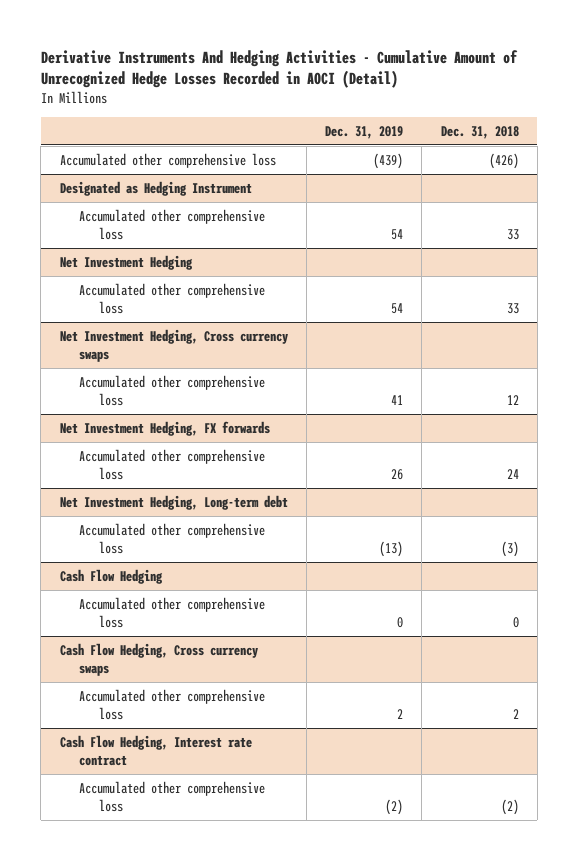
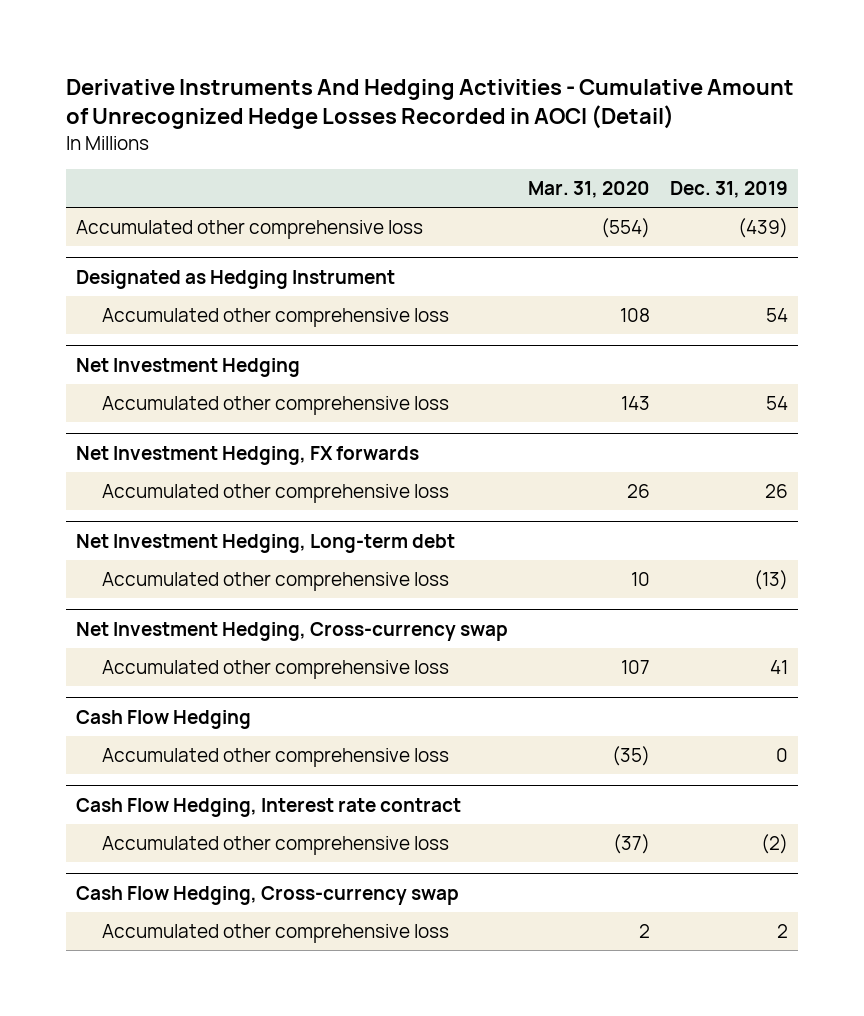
[440,125,519,139] Dec. 31, 2018 -> none
none -> [527,181,650,199] Mar. 31, 2020
[59,328,288,362] Net Investment Hedging, Cross currency swaps -> none
[79,374,266,406] Accumulated other comprehensive loss -> none
none -> [75,621,508,641] Net Investment Hedging, Cross-currency swap
none -> [102,659,450,679] Accumulated other comprehensive loss
[59,642,258,676] Cash Flow Hedging, Cross currency swaps -> none
[79,688,266,720] Accumulated other comprehensive loss -> none
none -> [75,885,459,905] Cash Flow Hedging, Cross-currency swap
none -> [102,923,450,943] Accumulated other comprehensive loss

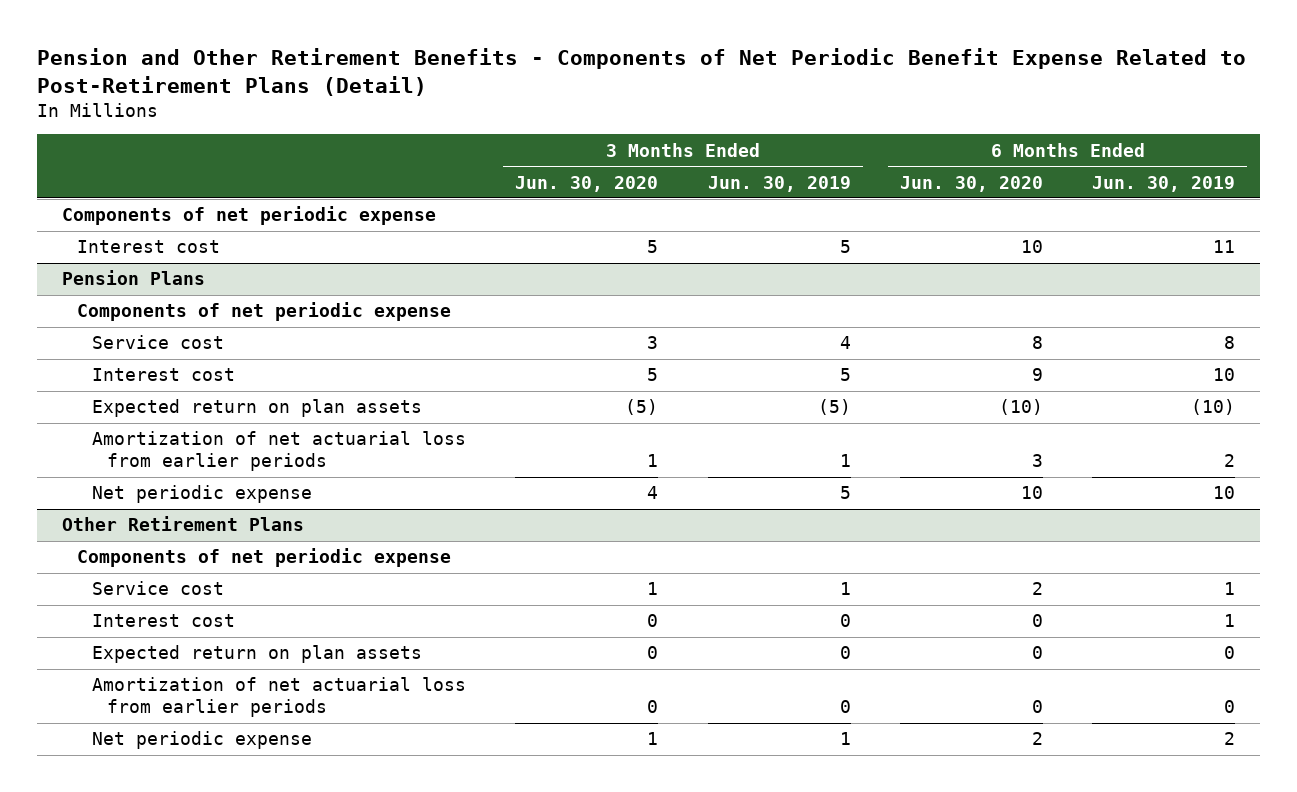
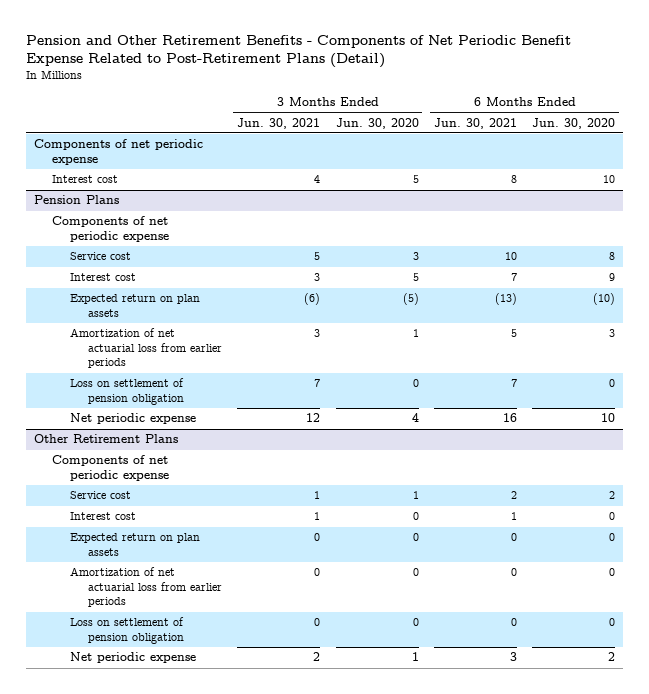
[707,175,851,192] Jun. 30, 2019 -> none
[1092,175,1236,192] Jun. 30, 2019 -> none
none -> [237,117,321,129] Jun. 30, 2021
none -> [433,117,517,129] Jun. 30, 2021
none -> [69,378,184,405] Loss on settlement of pension obligation
none -> [69,617,184,644] Loss on settlement of pension obligation

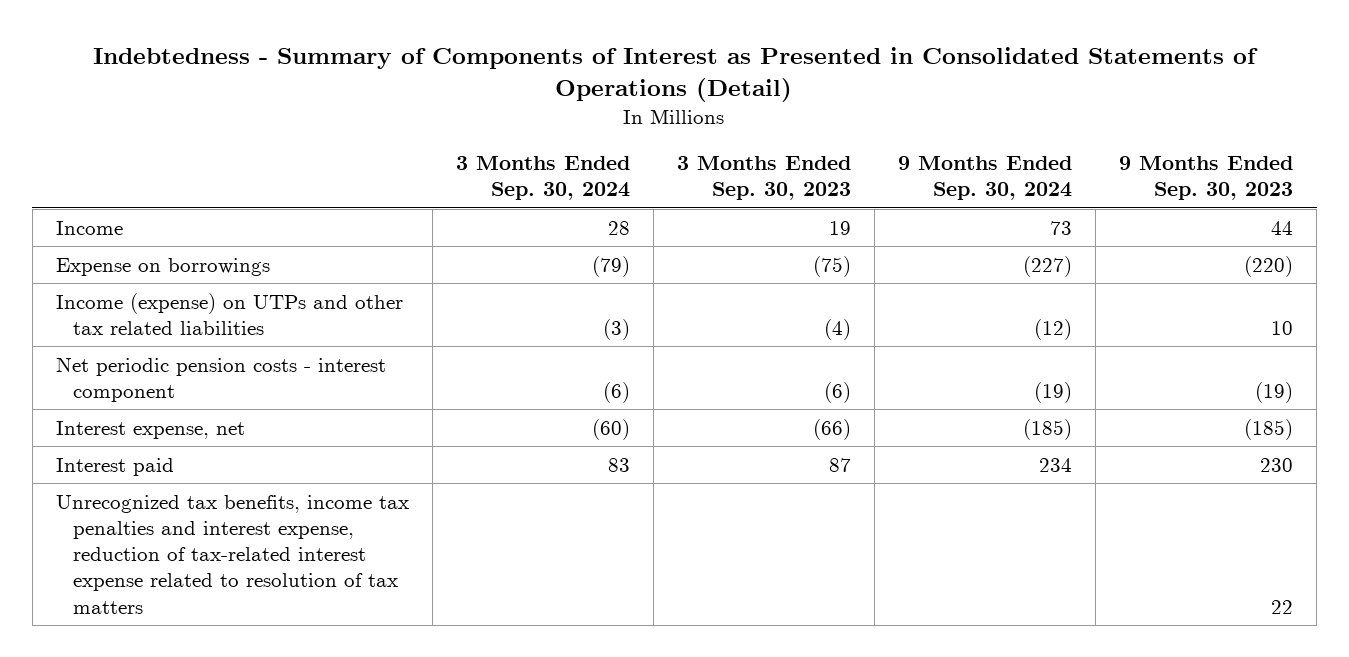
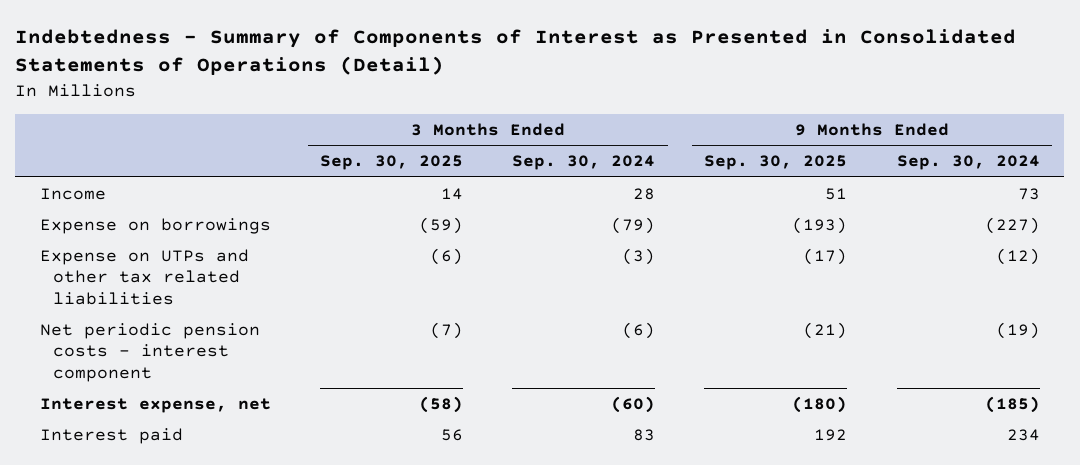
[676,155,851,201] 3 Months Ended Sep. 30, 2023 -> none
[1119,155,1294,201] 9 Months Ended Sep. 30, 2023 -> none
none -> [320,155,464,171] Sep. 30, 2025
none -> [704,155,848,171] Sep. 30, 2025
[55,292,403,335] Income (expense) on UTPs and other tax related liabilities -> [39,249,249,305] Expense on UTPs and other tax related liabilities
[55,494,409,614] Unrecognized tax benefits, income tax penalties and interest expense, reduction of tax-related interest expense related to resolution of tax matters -> none

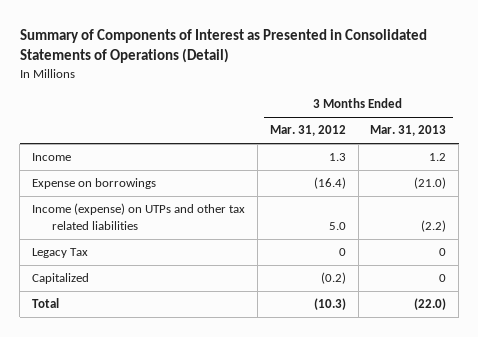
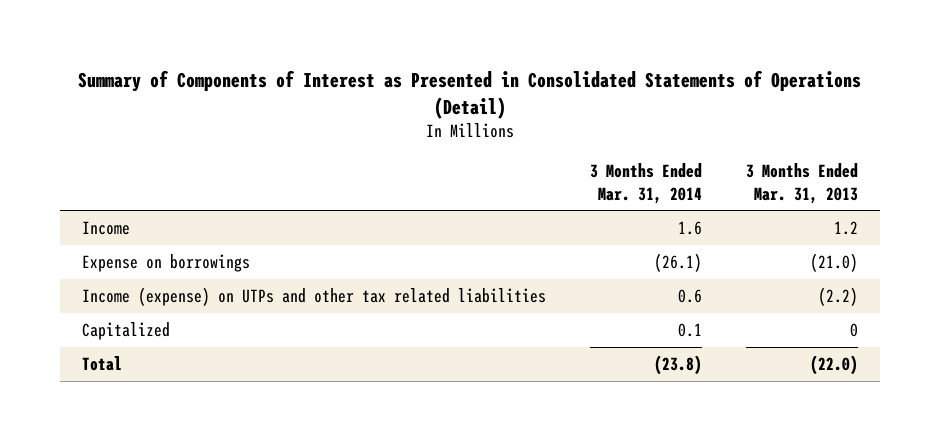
[269,125,346,137] Mar. 31, 2012 -> none
none -> [589,163,702,204] 3 Months Ended Mar. 31, 2014
[32,248,89,259] Legacy Tax -> none

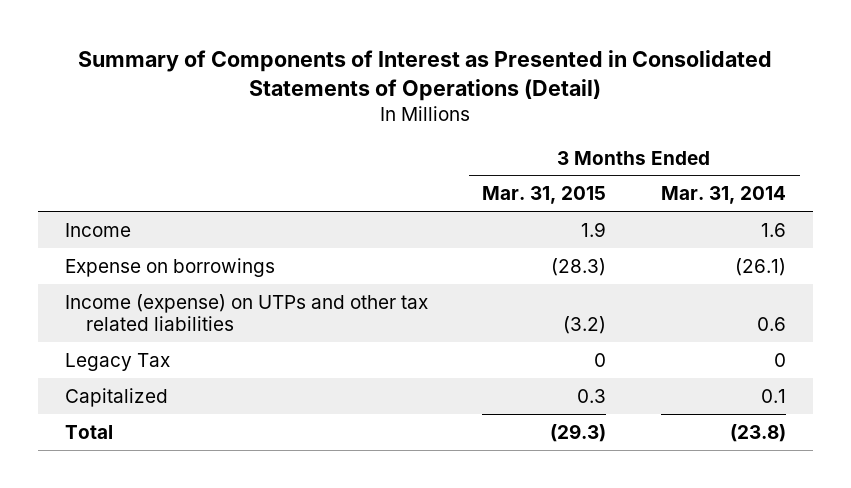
[746,163,859,204] 3 Months Ended Mar. 31, 2013 -> none
none -> [482,186,607,205] Mar. 31, 2015
none -> [64,352,170,371] Legacy Tax

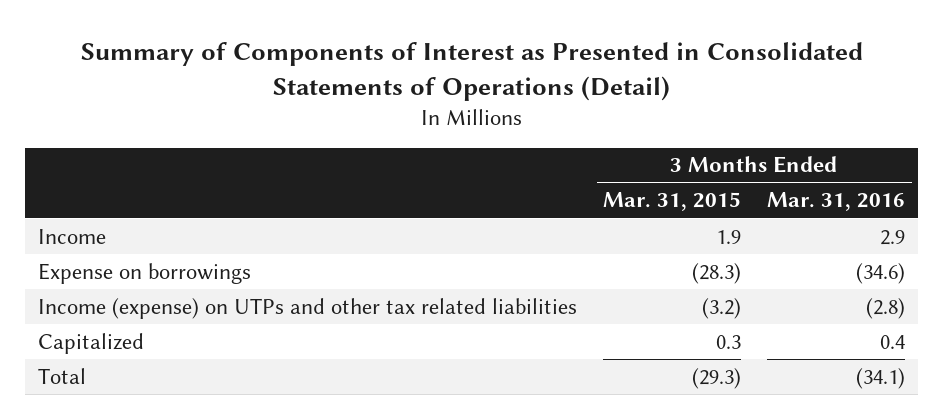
[661,186,787,205] Mar. 31, 2014 -> none
none -> [767,192,906,212] Mar. 31, 2016
[64,352,170,371] Legacy Tax -> none

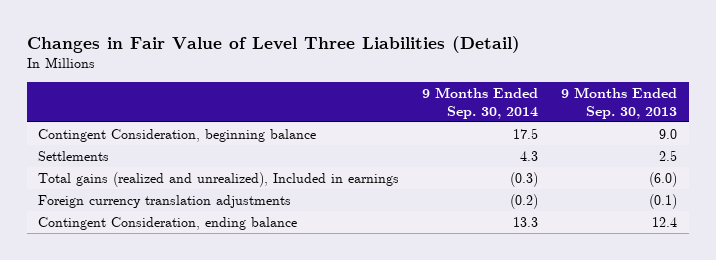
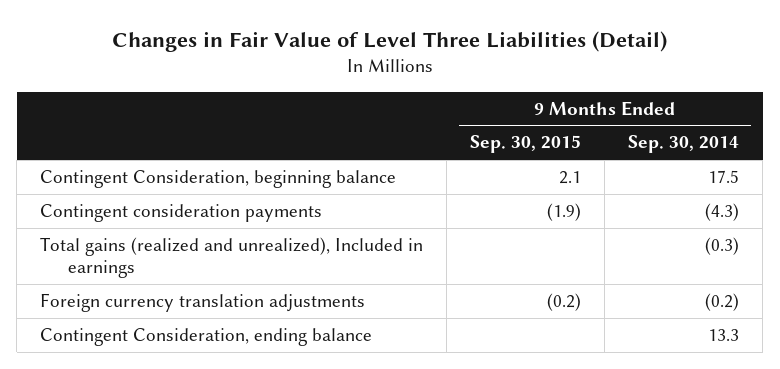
[561,86,678,119] 9 Months Ended Sep. 30, 2013 -> none
none -> [470,135,582,154] Sep. 30, 2015
[38,150,110,161] Settlements -> none
none -> [40,204,323,223] Contingent consideration payments

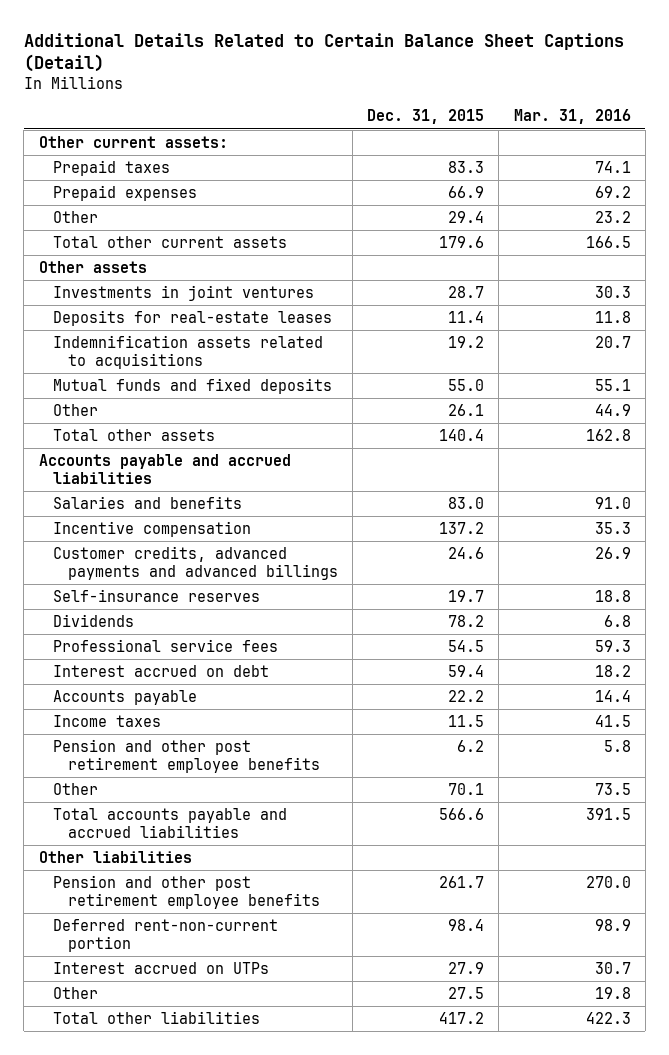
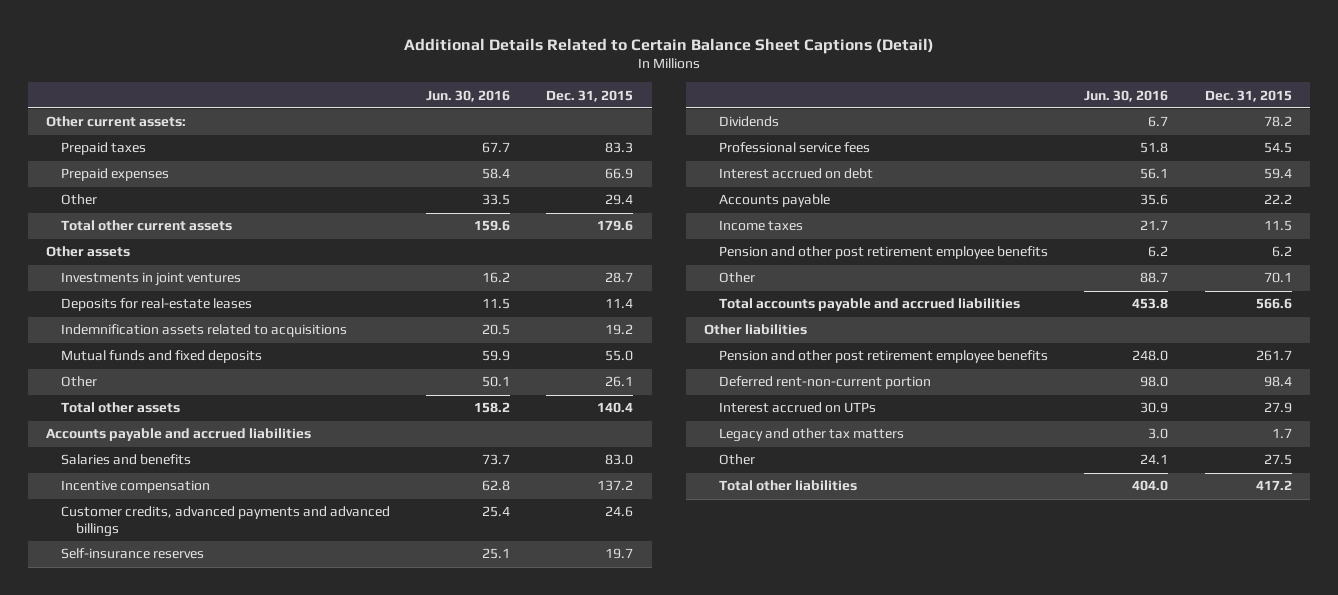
[513,109,631,125] Mar. 31, 2016 -> none
none -> [426,89,511,102] Jun. 30, 2016
none -> [719,428,905,443] Legacy and other tax matters

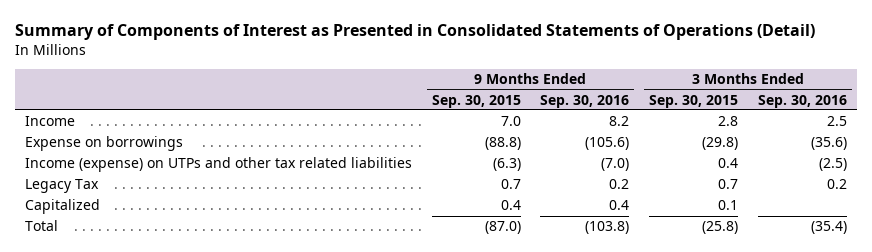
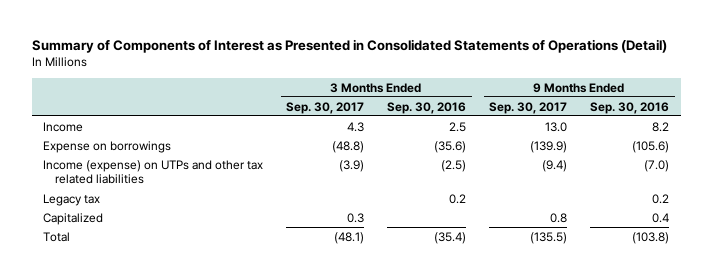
[431,94,521,108] Sep. 30, 2015 -> none
[649,94,739,108] Sep. 30, 2015 -> none
none -> [286,101,365,114] Sep. 30, 2017
none -> [489,101,568,114] Sep. 30, 2017
[24,179,99,194] Legacy Tax -> [43,193,101,206] Legacy tax

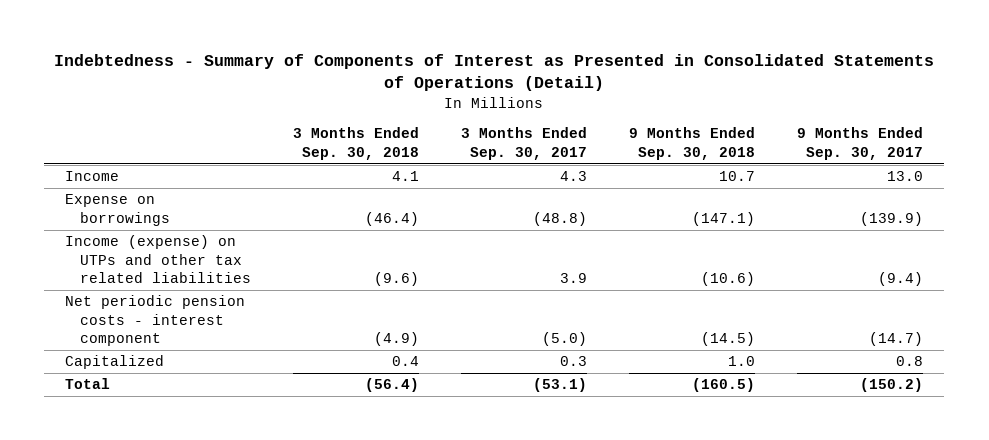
[31,39,667,54] Summary of Components of Interest as Presented in Consolidated Statements of Operations (Detail) -> [54,54,935,92] Indebtedness - Summary of Components of Interest as Presented in Consolidated Statements of Operations (Detail)
[387,101,467,114] Sep. 30, 2016 -> none
[590,101,670,114] Sep. 30, 2016 -> none
none -> [292,127,419,160] 3 Months Ended Sep. 30, 2018
none -> [629,127,756,160] 9 Months Ended Sep. 30, 2018
[43,193,101,206] Legacy tax -> none
[339,159,365,172] (3.9) -> [559,273,587,284] 3.9
none -> [65,295,246,347] Net periodic pension costs - interest component
[334,231,365,244] (48.1) -> [532,378,587,393] (53.1)
[530,231,568,244] (135.5) -> [860,378,924,393] (150.2)

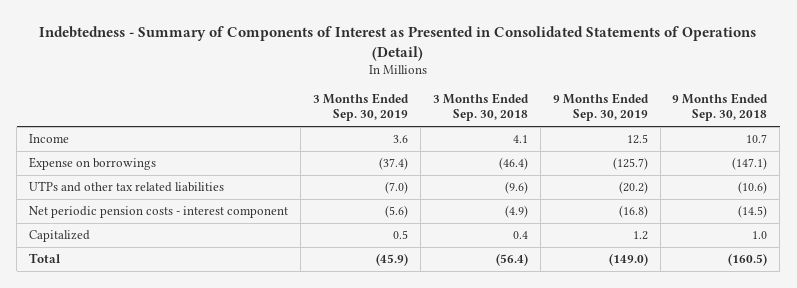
[460,127,587,160] 3 Months Ended Sep. 30, 2017 -> none
[797,127,924,160] 9 Months Ended Sep. 30, 2017 -> none
none -> [312,93,409,122] 3 Months Ended Sep. 30, 2019
none -> [552,93,649,122] 9 Months Ended Sep. 30, 2019
[65,235,251,284] Income (expense) on UTPs and other tax related liabilities -> [29,181,225,193] UTPs and other tax related liabilities

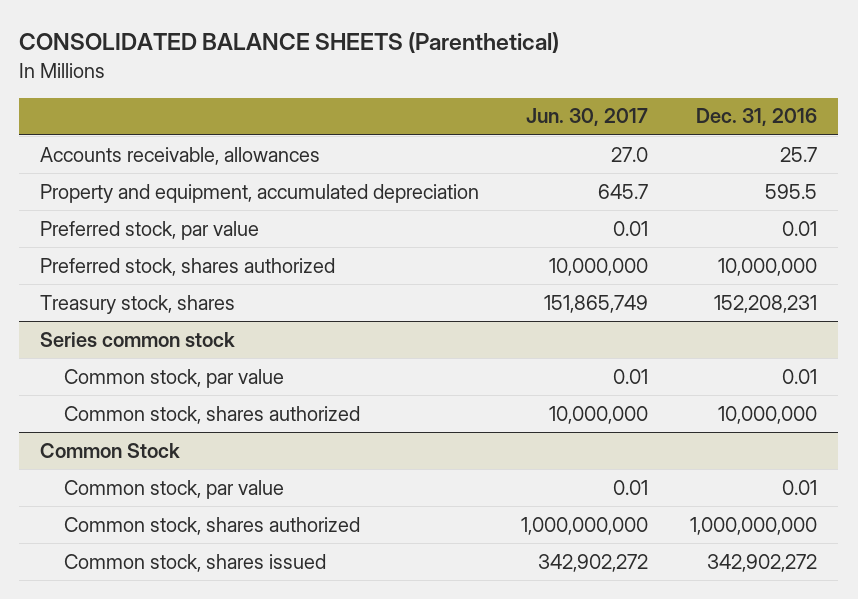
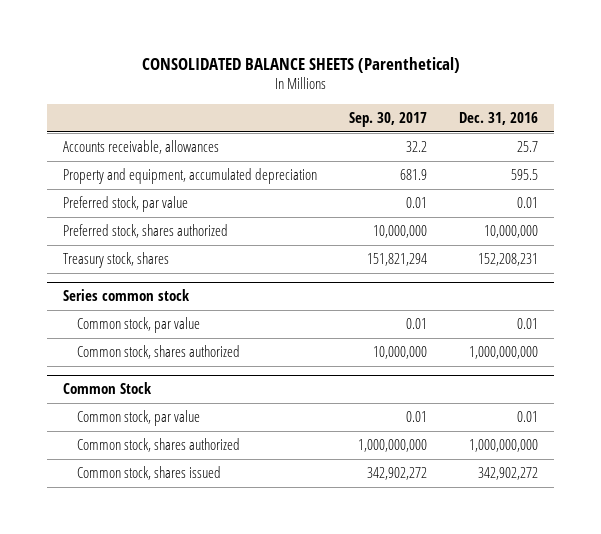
[526,108,649,127] Jun. 30, 2017 -> none
none -> [349,111,428,127] Sep. 30, 2017
[718,405,818,424] 10,000,000 -> [469,346,539,360] 1,000,000,000

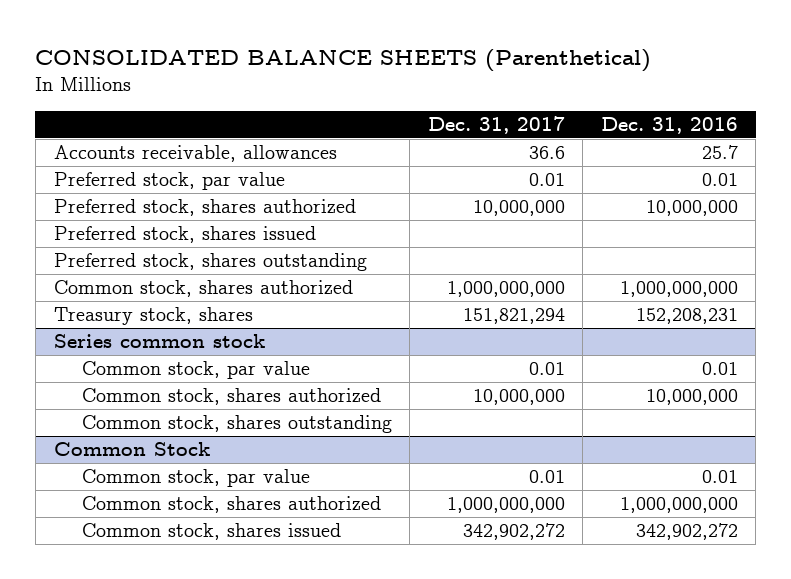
[349,111,428,127] Sep. 30, 2017 -> none
none -> [427,115,565,134] Dec. 31, 2017
[63,168,318,185] Property and equipment, accumulated depreciation -> none
none -> [53,226,316,244] Preferred stock, shares issued
none -> [53,253,367,272] Preferred stock, shares outstanding
none -> [53,280,353,298] Common stock, shares authorized
[469,346,539,360] 1,000,000,000 -> [645,389,738,406] 10,000,000
none -> [81,415,392,434] Common stock, shares outstanding

